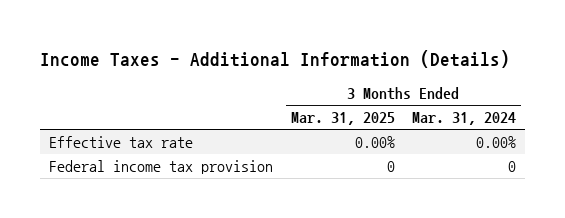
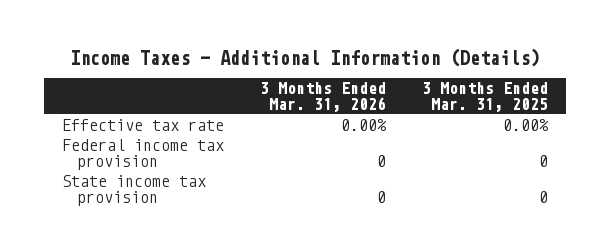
[412,112,517,126] Mar. 31, 2024 -> none
none -> [259,82,386,113] 3 Months Ended Mar. 31, 2026
none -> [61,175,206,206] State income tax provision

